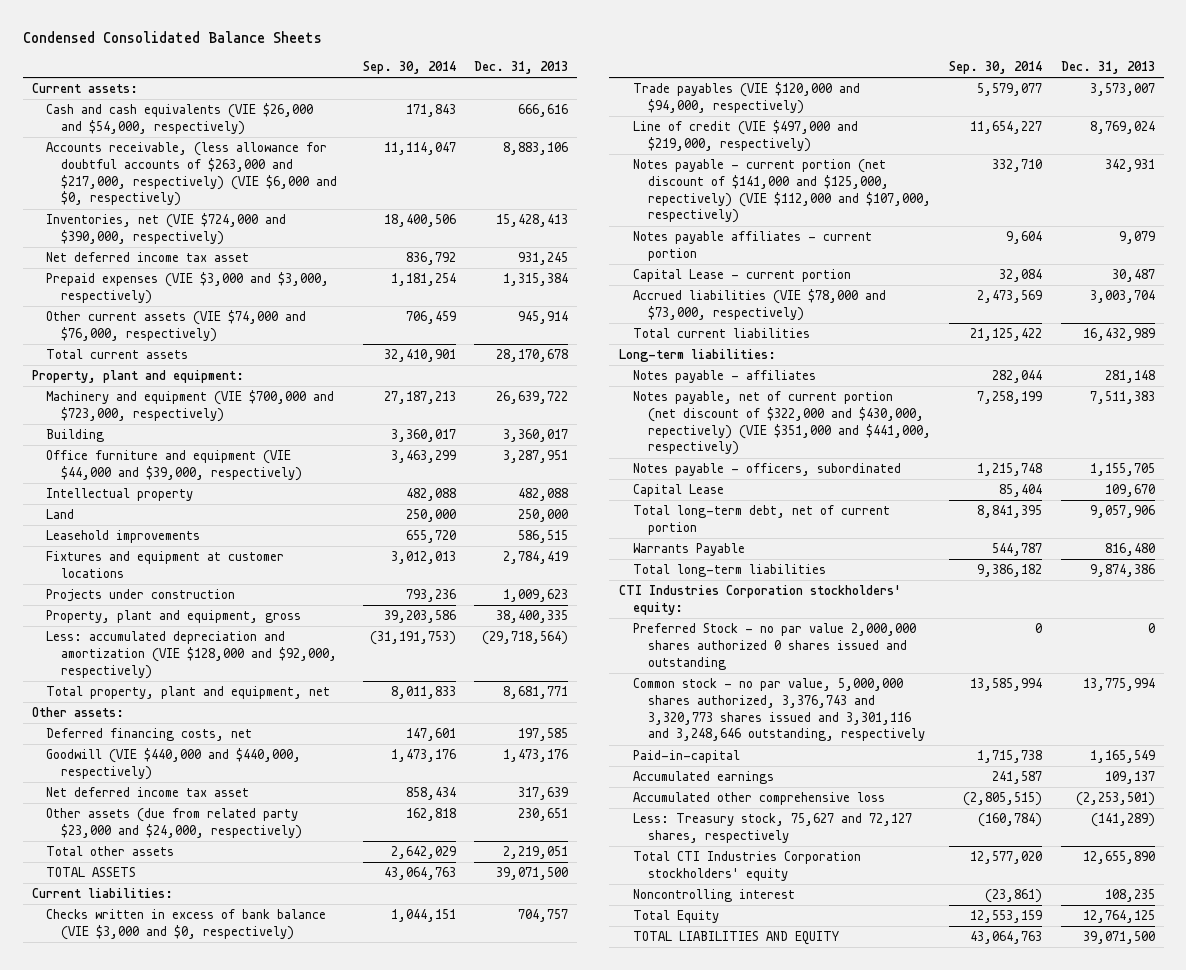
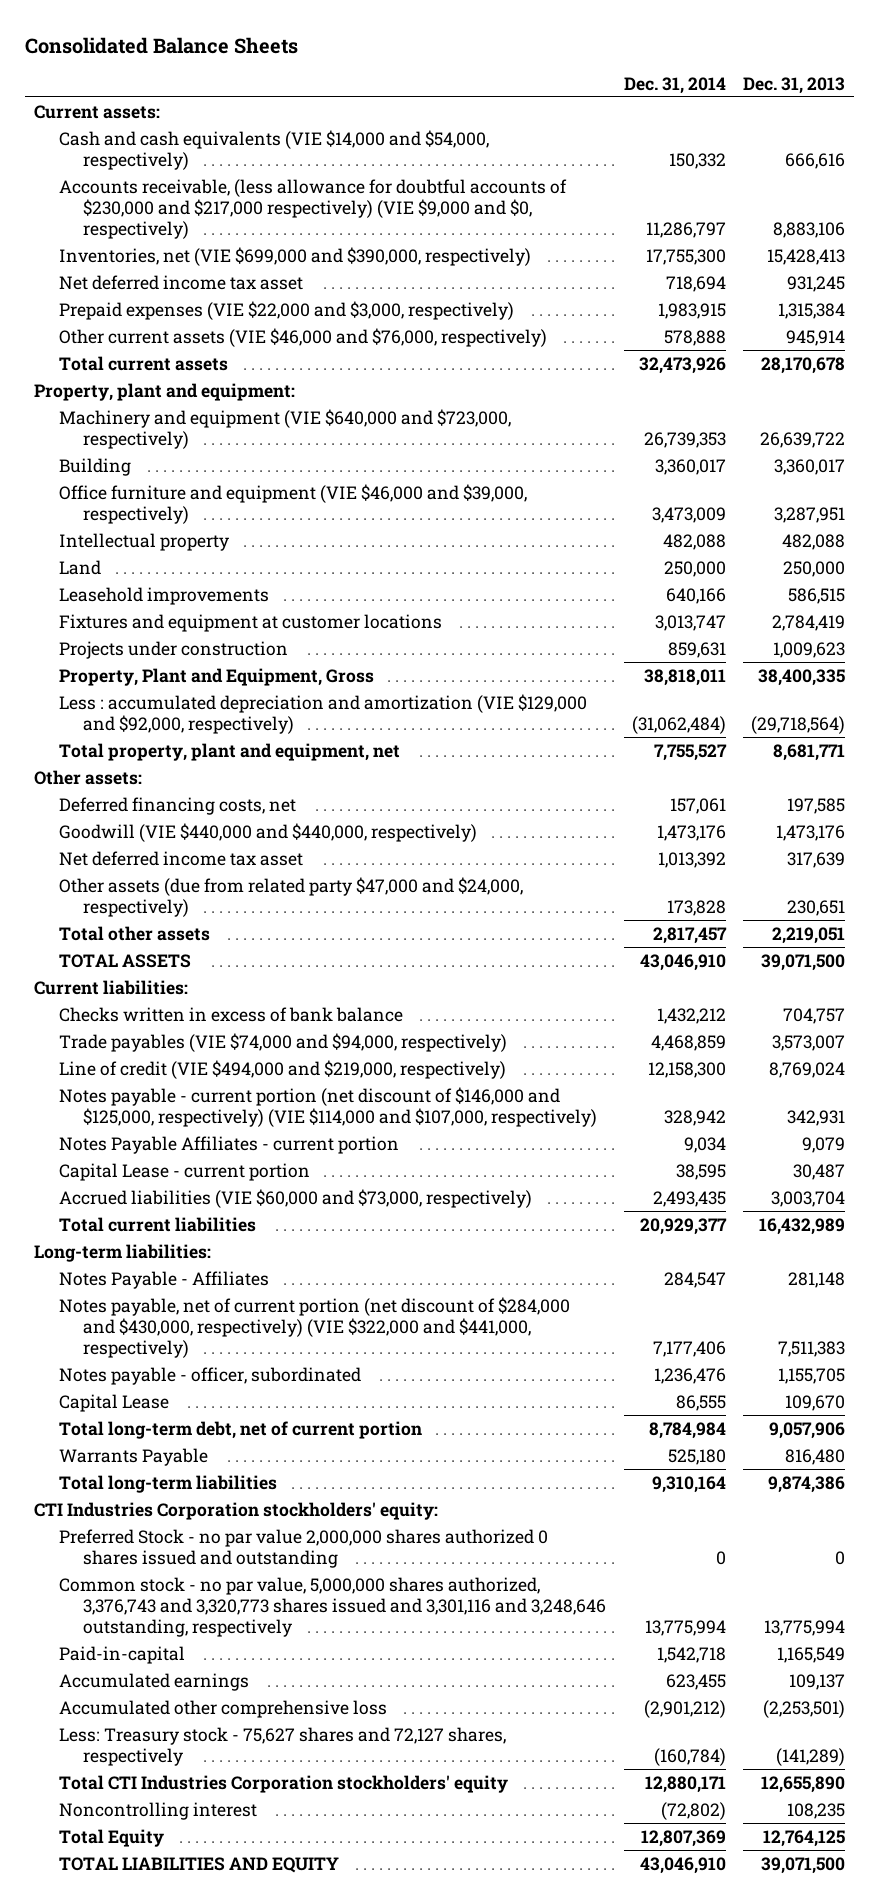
[22,30,322,43] Condensed Consolidated Balance Sheets -> [25,36,299,54] Consolidated Balance Sheets
[362,60,456,74] Sep. 30, 2014 -> none
none -> [623,76,726,94] Dec. 31, 2014
[46,103,314,135] Cash and cash equivalents (VIE $26,000 and $54,000, respectively) -> [58,129,489,171] Cash and cash equivalents (VIE $14,000 and $54,000, respectively)
[46,142,338,207] Accounts receivable, (less allowance for doubtful accounts of $263,000 and $217,000, respectively) (VIE $6,000 and $0, respectively) -> [58,178,567,240] Accounts receivable, (less allowance for doubtful accounts of $230,000 and $217,000 respectively) (VIE $9,000 and $0, respectively)
[46,213,287,245] Inventories, net (VIE $724,000 and $390,000, respectively) -> [58,246,531,266] Inventories, net (VIE $699,000 and $390,000, respectively)
[46,272,330,304] Prepaid expenses (VIE $3,000 and $3,000, respectively) -> [58,300,514,320] Prepaid expenses (VIE $22,000 and $3,000, respectively)
[46,310,307,342] Other current assets (VIE $74,000 and $76,000, respectively) -> [58,327,547,347] Other current assets (VIE $46,000 and $76,000, respectively)
[46,390,335,422] Machinery and equipment (VIE $700,000 and $723,000, respectively) -> [58,408,511,450] Machinery and equipment (VIE $640,000 and $723,000, respectively)
[46,450,303,481] Office furniture and equipment (VIE $44,000 and $39,000, respectively) -> [58,483,527,525] Office furniture and equipment (VIE $46,000 and $39,000, respectively)
[46,610,302,624] Property, plant and equipment, gross -> [58,667,374,686] Property, Plant and Equipment, Gross
[46,631,338,679] Less: accumulated depreciation and amortization (VIE $128,000 and $92,000, respectively) -> [58,693,587,735] Less : accumulated depreciation and amortization (VIE $129,000 and $92,000, respectively)
[46,808,303,839] Other assets (due from related party $23,000 and $24,000, respectively) -> [58,876,523,918] Other assets (due from related party $47,000 and $24,000, respectively)
[46,909,327,940] Checks written in excess of bank balance (VIE $3,000 and $0, respectively) -> [58,1006,403,1022] Checks written in excess of bank balance
[633,82,861,114] Trade payables (VIE $120,000 and $94,000, respectively) -> [58,1032,507,1052] Trade payables (VIE $74,000 and $94,000, respectively)
[633,120,859,152] Line of credit (VIE $497,000 and $219,000, respectively) -> [58,1059,506,1079] Line of credit (VIE $494,000 and $219,000, respectively)
[633,159,932,224] Notes payable - current portion (net discount of $141,000 and $125,000, repectively) (VIE $112,000 and $107,000, respectively) -> [58,1086,597,1128] Notes payable - current portion (net discount of $146,000 and $125,000, respectively) (VIE $114,000 and $107,000, respectively)
[633,231,873,261] Notes payable affiliates - current portion -> [58,1135,399,1154] Notes Payable Affiliates - current portion
[633,289,887,321] Accrued liabilities (VIE $78,000 and $73,000, respectively) -> [58,1188,532,1208] Accrued liabilities (VIE $60,000 and $73,000, respectively)
[633,370,817,384] Notes payable - affiliates -> [58,1270,269,1289] Notes Payable - Affiliates
[633,391,932,456] Notes payable, net of current portion (net discount of $322,000 and $430,000, repectively) (VIE $351,000 and $441,000, respectively) -> [58,1296,570,1359] Notes payable, net of current portion (net discount of $284,000 and $430,000, respectively) (VIE $322,000 and $441,000, respectively)
[633,463,902,477] Notes payable - officers, subordinated -> [58,1366,361,1385] Notes payable - officer, subordinated
[633,813,913,843] Less: Treasury stock, 75,627 and 72,127 shares, respectively -> [58,1726,506,1767] Less: Treasury stock - 75,627 shares and 72,127 shares, respectively

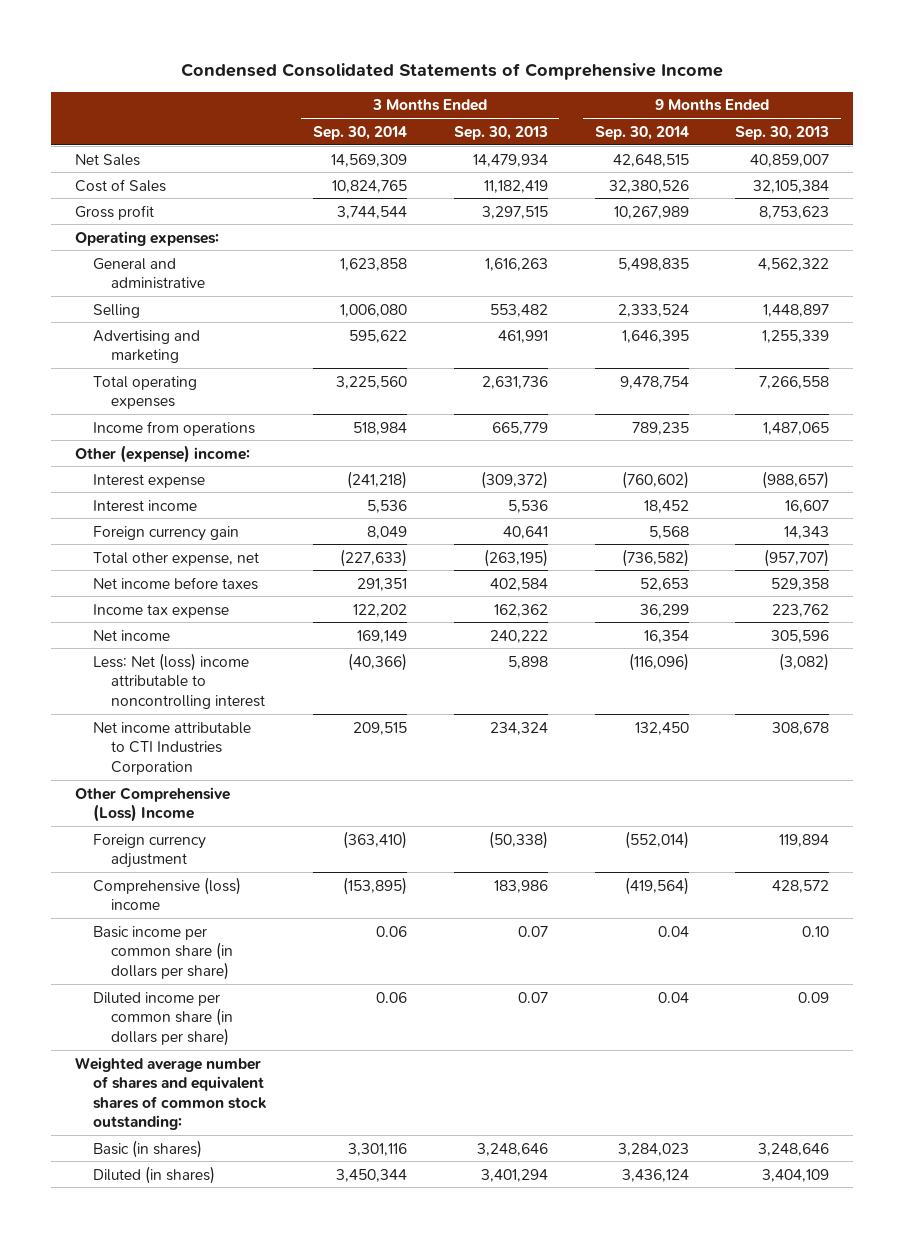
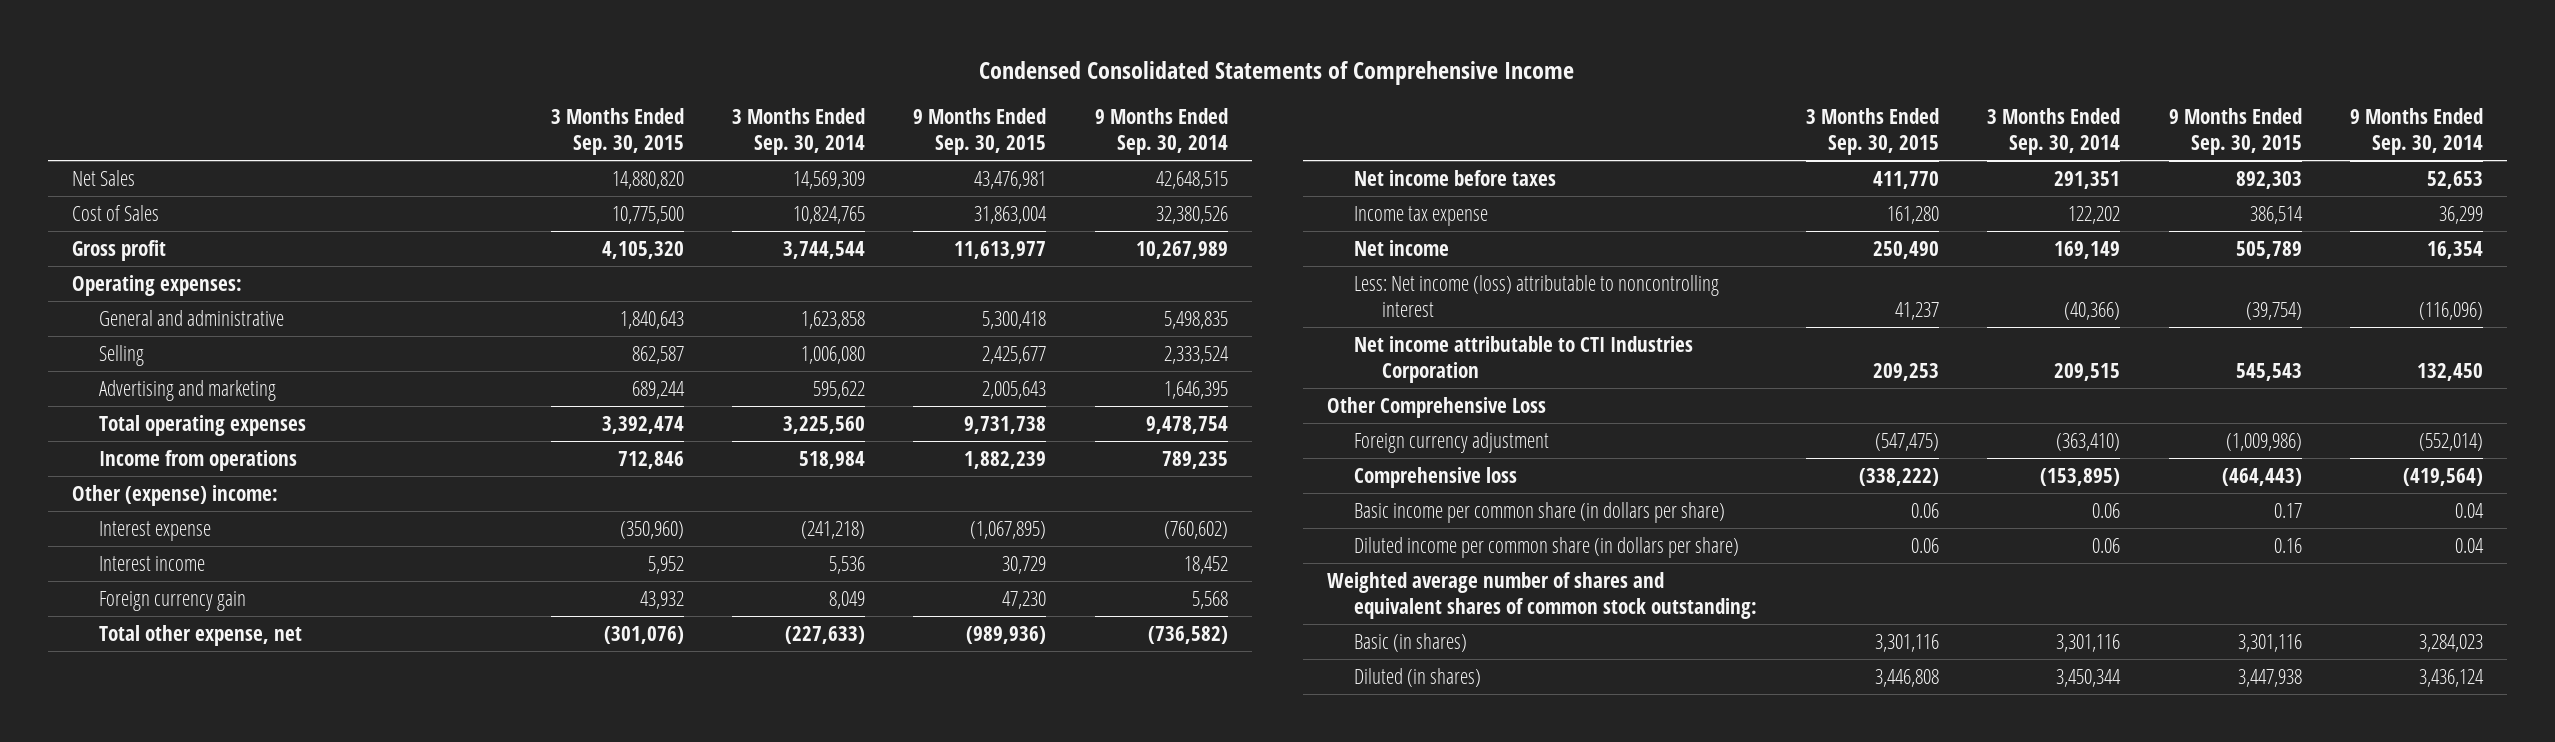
[453,125,548,140] Sep. 30, 2013 -> none
[735,125,830,140] Sep. 30, 2013 -> none
none -> [550,107,684,156] 3 Months Ended Sep. 30, 2015
none -> [913,107,1047,156] 9 Months Ended Sep. 30, 2015
[92,652,265,709] Less: Net (loss) income attributable to noncontrolling interest -> [1354,274,1720,317] Less: Net income (loss) attributable to noncontrolling interest
[74,786,230,823] Other Comprehensive (Loss) Income -> [1326,396,1546,418] Other Comprehensive Loss
[92,876,241,911] Comprehensive (loss) income -> [1354,466,1518,488] Comprehensive loss

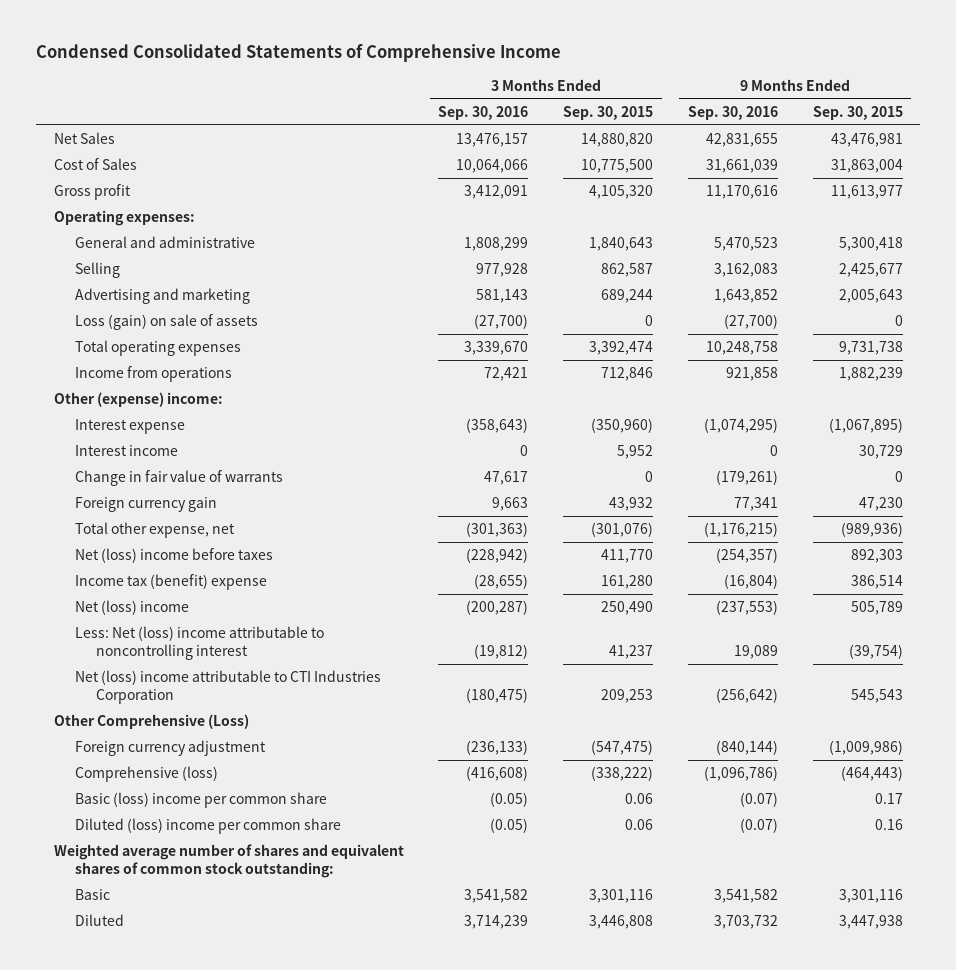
[732,107,866,156] 3 Months Ended Sep. 30, 2014 -> none
[1094,107,1228,156] 9 Months Ended Sep. 30, 2014 -> none
none -> [438,105,529,120] Sep. 30, 2016
none -> [687,105,778,120] Sep. 30, 2016
none -> [74,314,258,331] Loss (gain) on sale of assets
none -> [74,470,283,487] Change in fair value of warrants
[1354,169,1557,186] Net income before taxes -> [74,548,273,564] Net (loss) income before taxes
[1354,205,1489,226] Income tax expense -> [74,574,267,591] Income tax (benefit) expense
[1354,239,1450,256] Net income -> [74,600,189,616] Net (loss) income
[1354,274,1720,317] Less: Net income (loss) attributable to noncontrolling interest -> [74,626,324,660] Less: Net (loss) income attributable to noncontrolling interest
[1354,335,1694,383] Net income attributable to CTI Industries Corporation -> [74,670,381,704] Net (loss) income attributable to CTI Industries Corporation
[1326,396,1546,418] Other Comprehensive Loss -> [53,714,249,730] Other Comprehensive (Loss)
[1354,466,1518,488] Comprehensive loss -> [74,766,218,783] Comprehensive (loss)
[1354,501,1726,523] Basic income per common share (in dollars per share) -> [74,792,327,809] Basic (loss) income per common share
[1354,536,1740,558] Diluted income per common share (in dollars per share) -> [74,818,341,835] Diluted (loss) income per common share
[1354,632,1468,652] Basic (in shares) -> [74,889,110,901] Basic
[1354,667,1482,687] Diluted (in shares) -> [74,914,124,927] Diluted

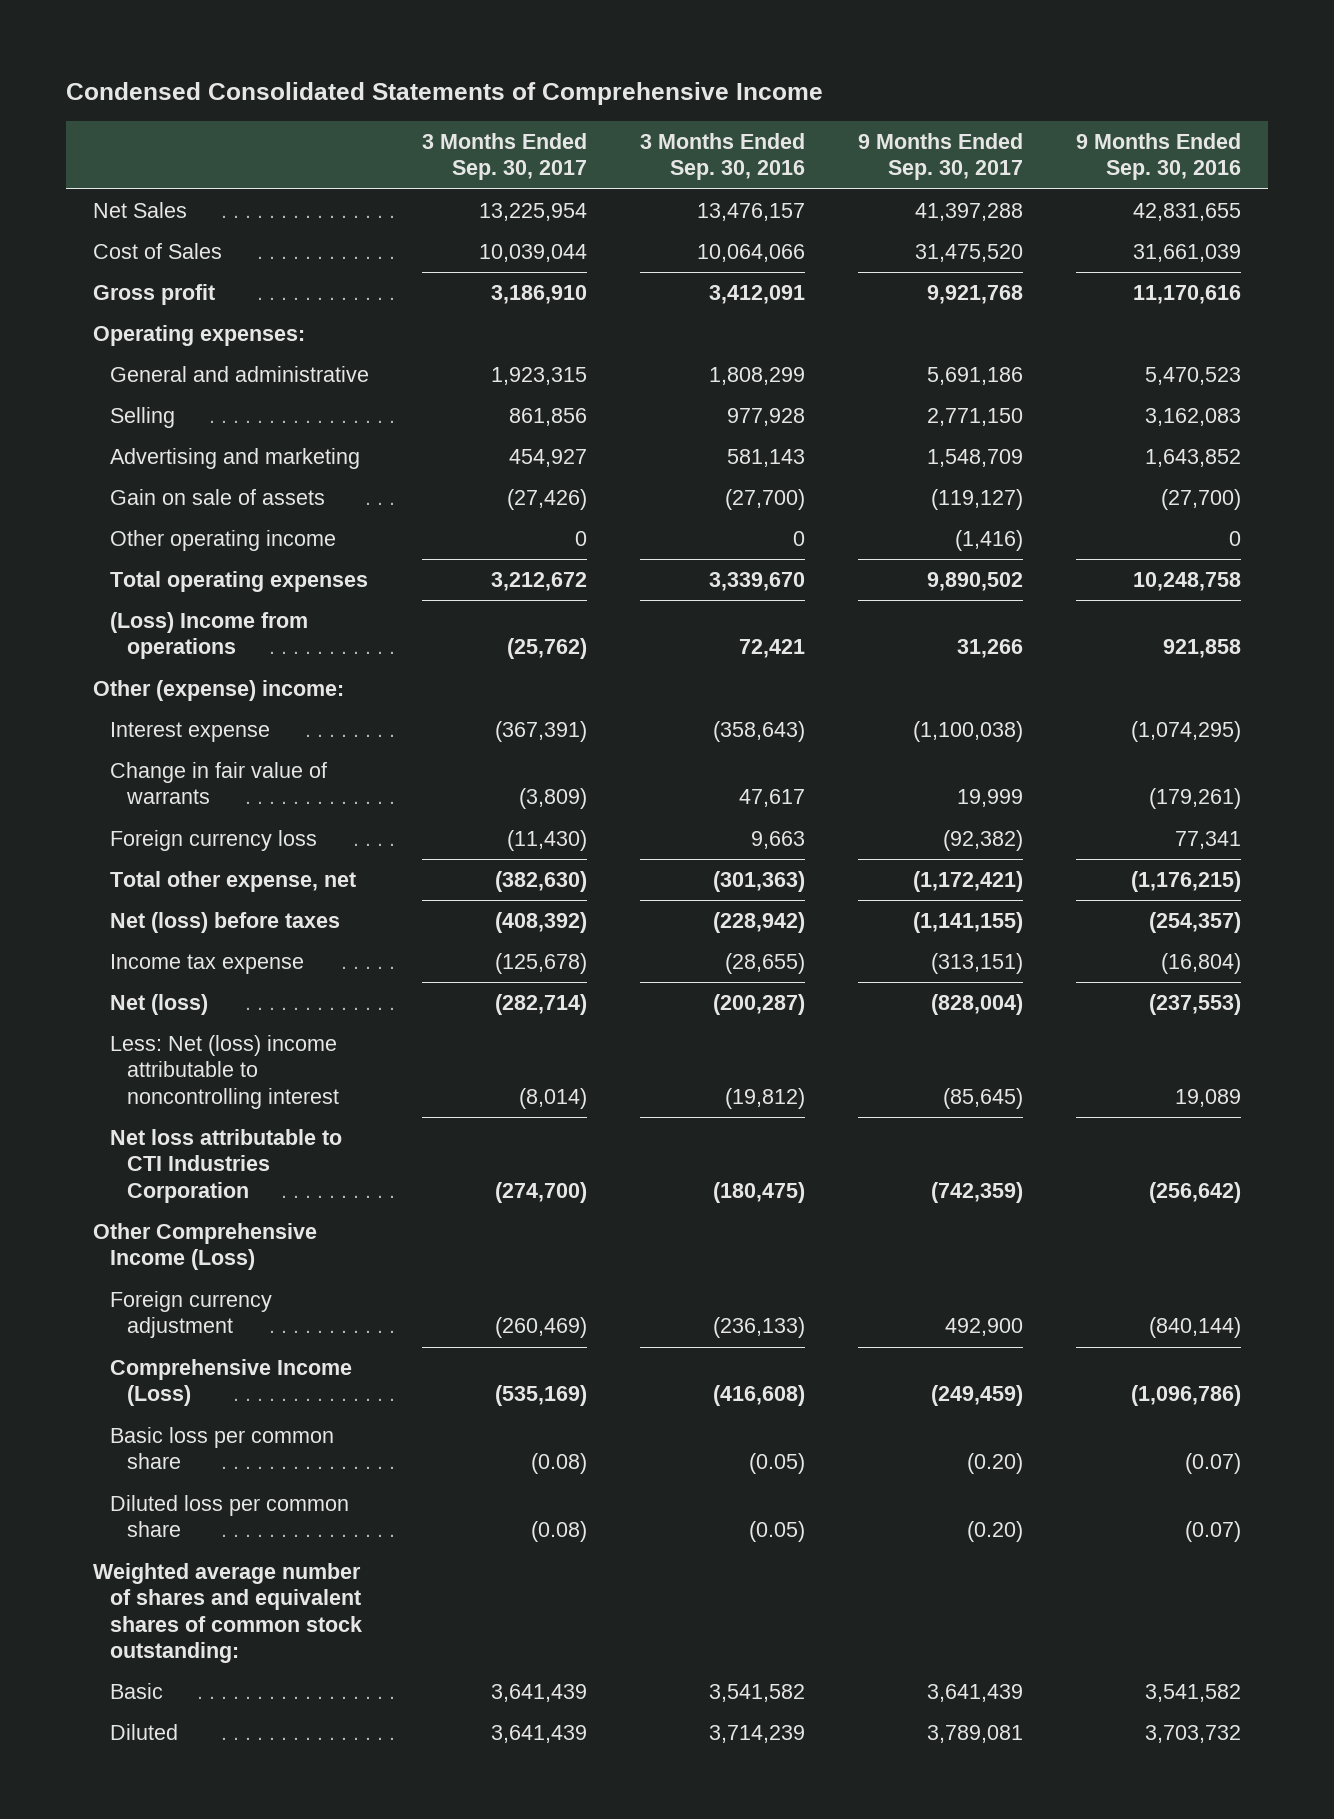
[563,105,654,120] Sep. 30, 2015 -> none
[812,105,903,120] Sep. 30, 2015 -> none
none -> [421,133,587,181] 3 Months Ended Sep. 30, 2017
none -> [858,133,1024,181] 9 Months Ended Sep. 30, 2017
[74,314,258,331] Loss (gain) on sale of assets -> [109,489,325,506] Gain on sale of assets
none -> [109,530,336,552] Other operating income
[74,366,232,383] Income from operations -> [109,612,308,660] (Loss) Income from operations
[74,445,178,457] Interest income -> none
[74,497,217,513] Foreign currency gain -> [109,830,317,852] Foreign currency loss
[74,548,273,564] Net (loss) income before taxes -> [109,912,340,934] Net (loss) before taxes
[74,574,267,591] Income tax (benefit) expense -> [109,954,304,975] Income tax expense
[74,600,189,616] Net (loss) income -> [109,994,208,1016] Net (loss)
[74,670,381,704] Net (loss) income attributable to CTI Industries Corporation -> [109,1129,342,1203] Net loss attributable to CTI Industries Corporation
[53,714,249,730] Other Comprehensive (Loss) -> [92,1223,317,1271] Other Comprehensive Income (Loss)
[74,766,218,783] Comprehensive (loss) -> [109,1359,352,1407] Comprehensive Income (Loss)
[74,792,327,809] Basic (loss) income per common share -> [109,1427,334,1470] Basic loss per common share
[74,818,341,835] Diluted (loss) income per common share -> [109,1495,349,1538] Diluted loss per common share

